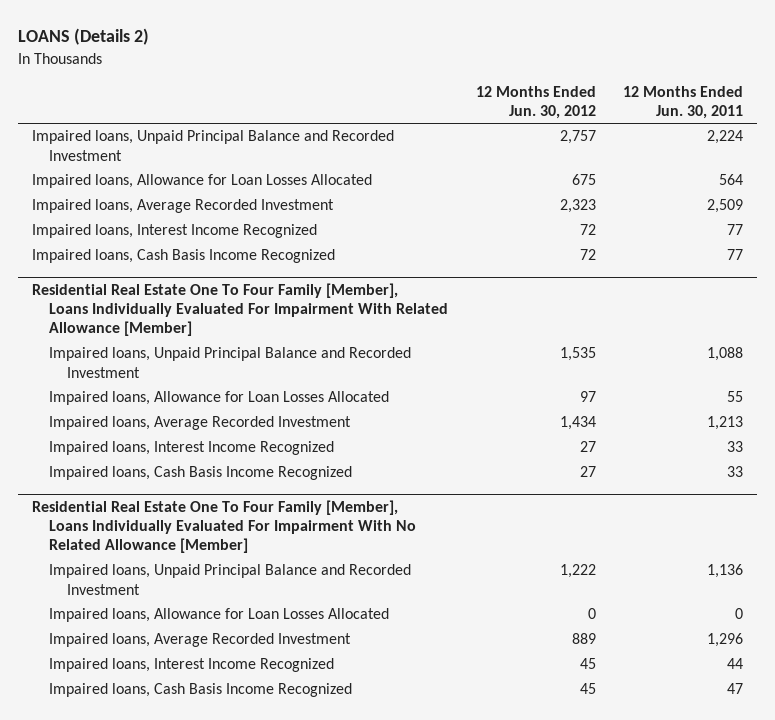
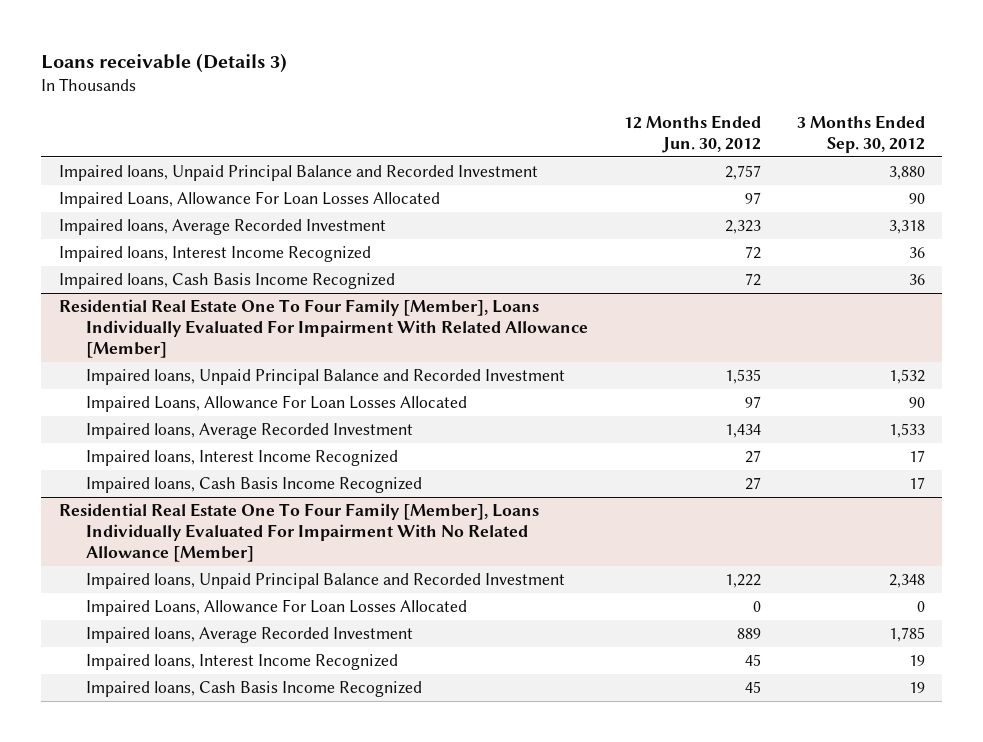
[17,28,149,46] LOANS (Details 2) -> [41,52,288,73] Loans receivable (Details 3)
[623,85,744,120] 12 Months Ended Jun. 30, 2011 -> none
none -> [796,114,925,153] 3 Months Ended Sep. 30, 2012
[31,174,372,189] Impaired loans, Allowance for Loan Losses Allocated -> [58,191,440,209] Impaired Loans, Allowance For Loan Losses Allocated
[571,174,596,186] 675 -> [744,192,761,205] 97
[49,391,390,406] Impaired loans, Allowance for Loan Losses Allocated -> [86,395,468,413] Impaired Loans, Allowance For Loan Losses Allocated
[49,608,390,623] Impaired loans, Allowance for Loan Losses Allocated -> [86,599,468,617] Impaired Loans, Allowance For Loan Losses Allocated

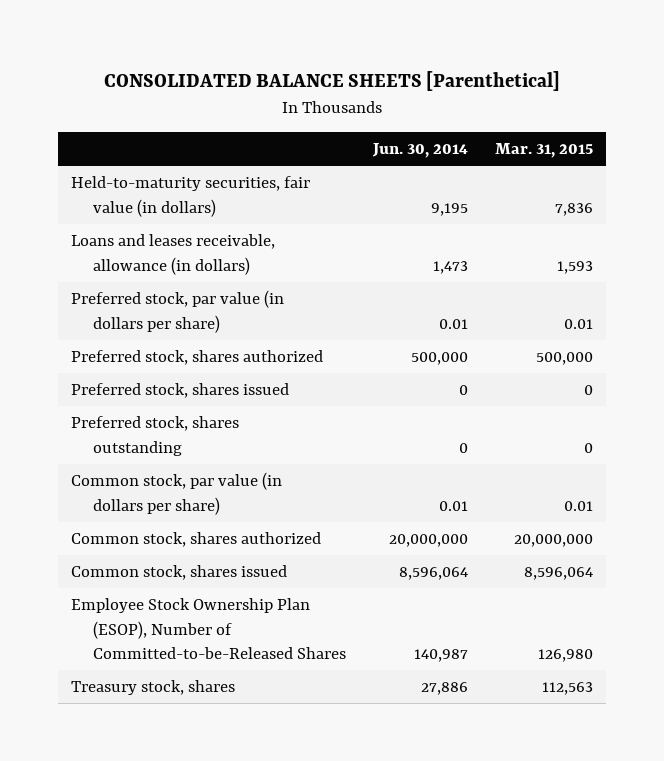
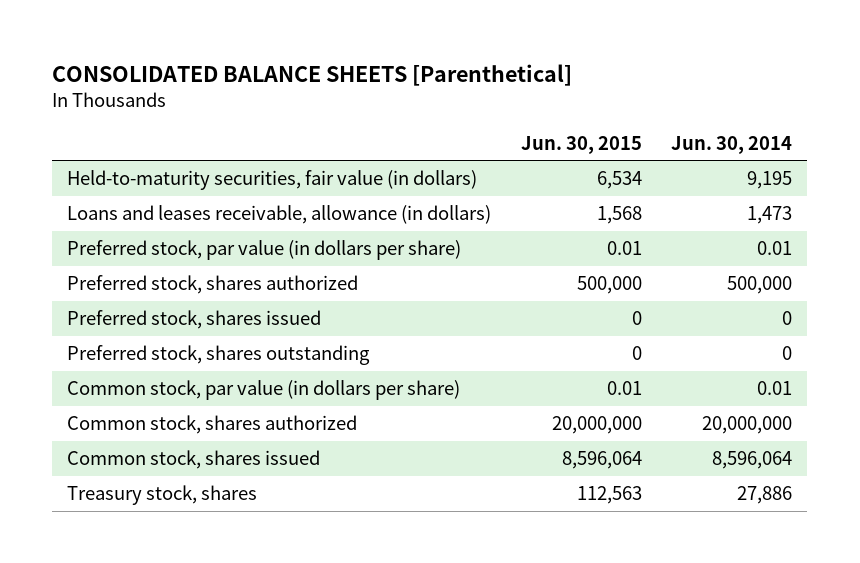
[494,143,593,159] Mar. 31, 2015 -> none
none -> [520,135,642,154] Jun. 30, 2015
[70,598,347,660] Employee Stock Ownership Plan (ESOP), Number of Committed-to-be-Released Shares -> none

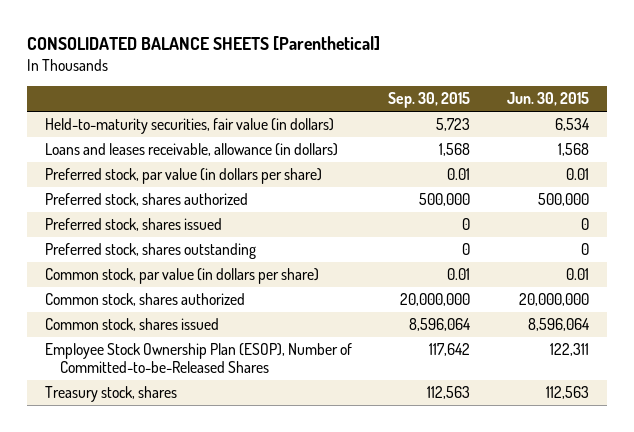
[671,135,793,154] Jun. 30, 2014 -> none
none -> [388,92,471,109] Sep. 30, 2015
none -> [44,343,352,373] Employee Stock Ownership Plan (ESOP), Number of Committed-to-be-Released Shares

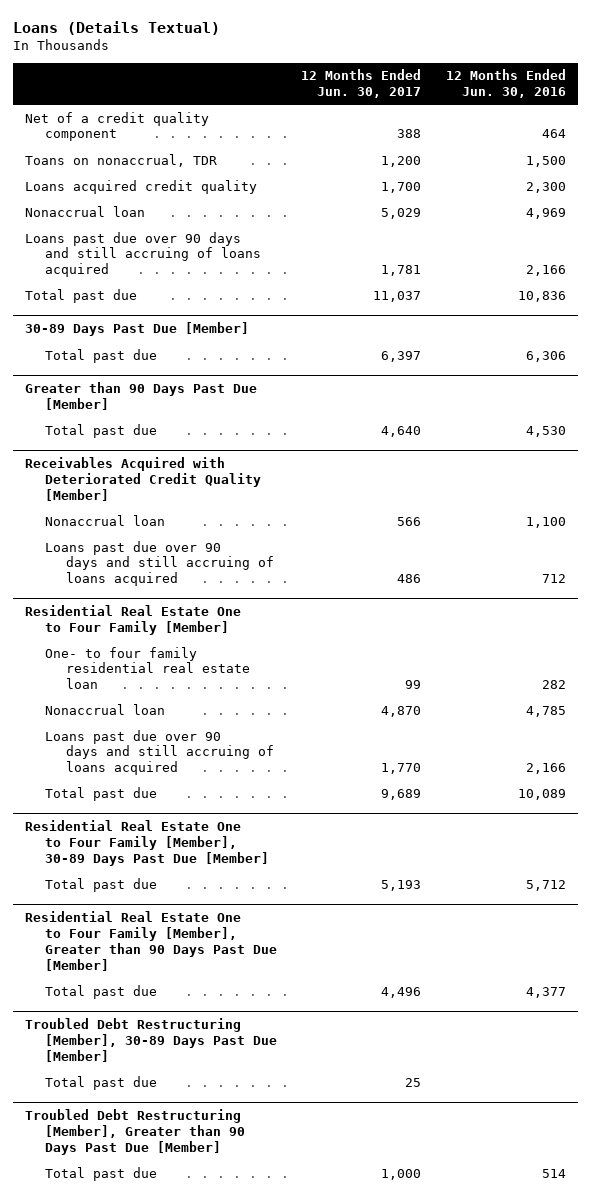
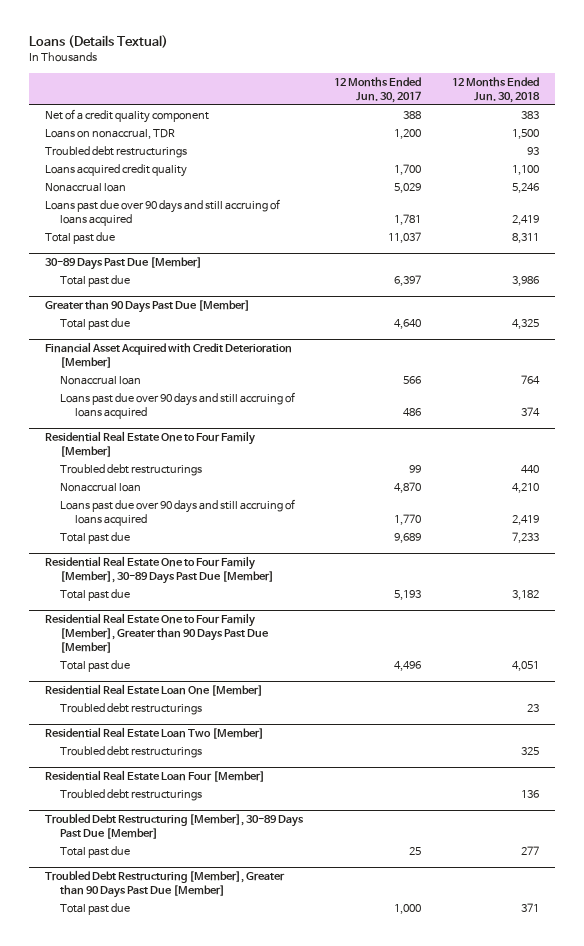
[445,69,566,99] 12 Months Ended Jun. 30, 2016 -> none
none -> [452,76,541,103] 12 Months Ended Jun. 30, 2018
[24,153,217,167] Toans on nonaccrual, TDR -> [44,128,175,139] Loans on nonaccrual, TDR
none -> [44,145,187,158] Troubled debt restructurings
[24,457,262,502] Receivables Acquired with Deteriorated Credit Quality [Member] -> none
none -> [44,341,292,369] Financial Asset Acquired with Credit Deterioration [Member]
[45,646,250,690] One- to four family residential real estate loan -> none
none -> [59,463,202,476] Troubled debt restructurings
none -> [44,683,263,696] Residential Real Estate Loan One [Member]
none -> [59,702,202,715] Troubled debt restructurings
none -> [44,726,264,739] Residential Real Estate Loan Two [Member]
none -> [59,745,202,758] Troubled debt restructurings
none -> [44,769,265,782] Residential Real Estate Loan Four [Member]
none -> [59,788,202,801] Troubled debt restructurings

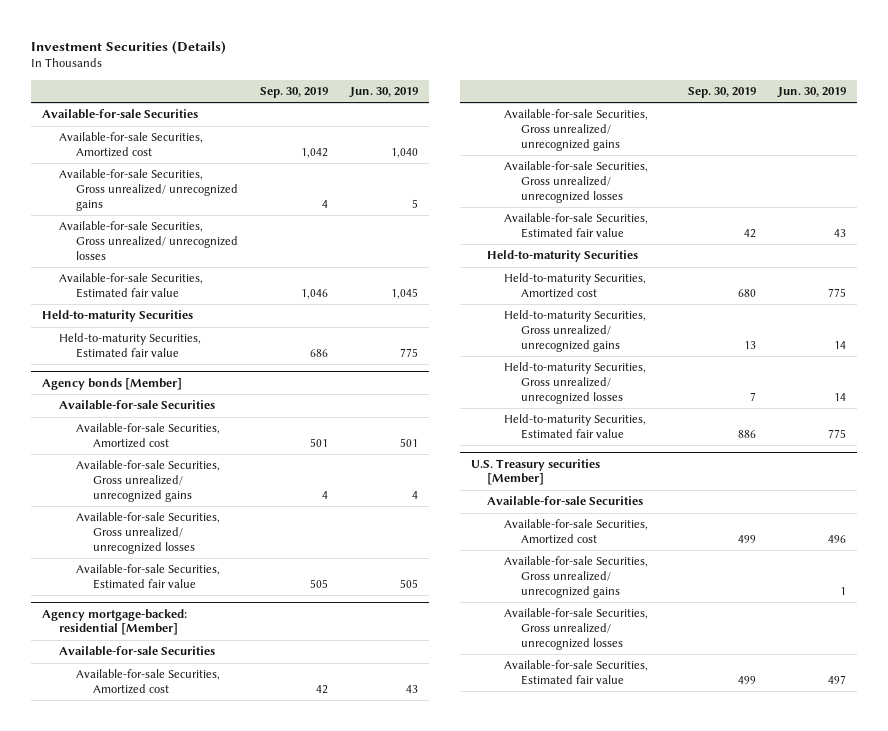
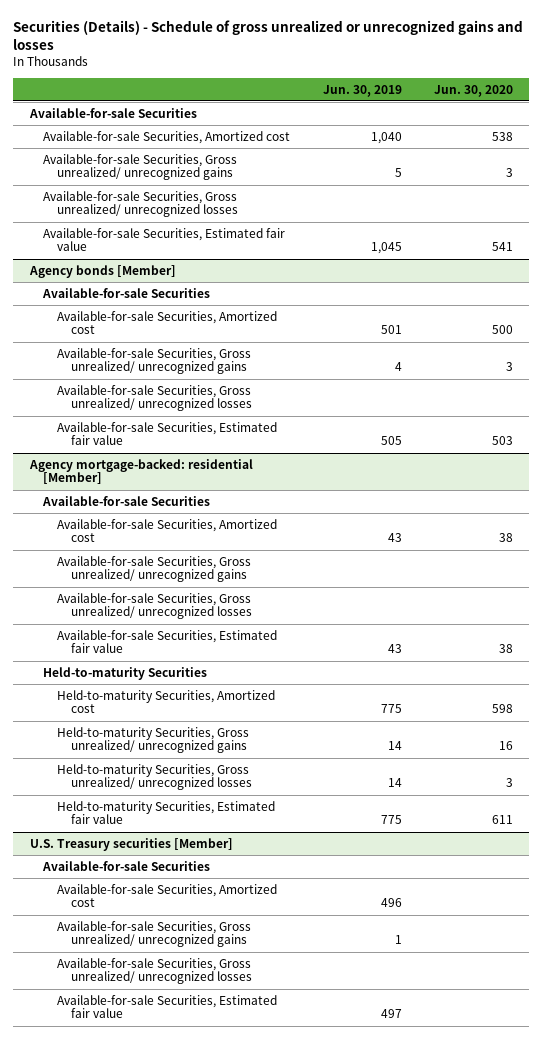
[31,40,227,54] Investment Securities (Details) -> [13,19,524,51] Securities (Details) - Schedule of gross unrealized or unrecognized gains and losses
[259,87,328,99] Sep. 30, 2019 -> none
none -> [434,84,514,97] Jun. 30, 2020
[42,310,194,323] Held-to-maturity Securities -> none
[59,333,202,359] Held-to-maturity Securities, Estimated fair value -> none

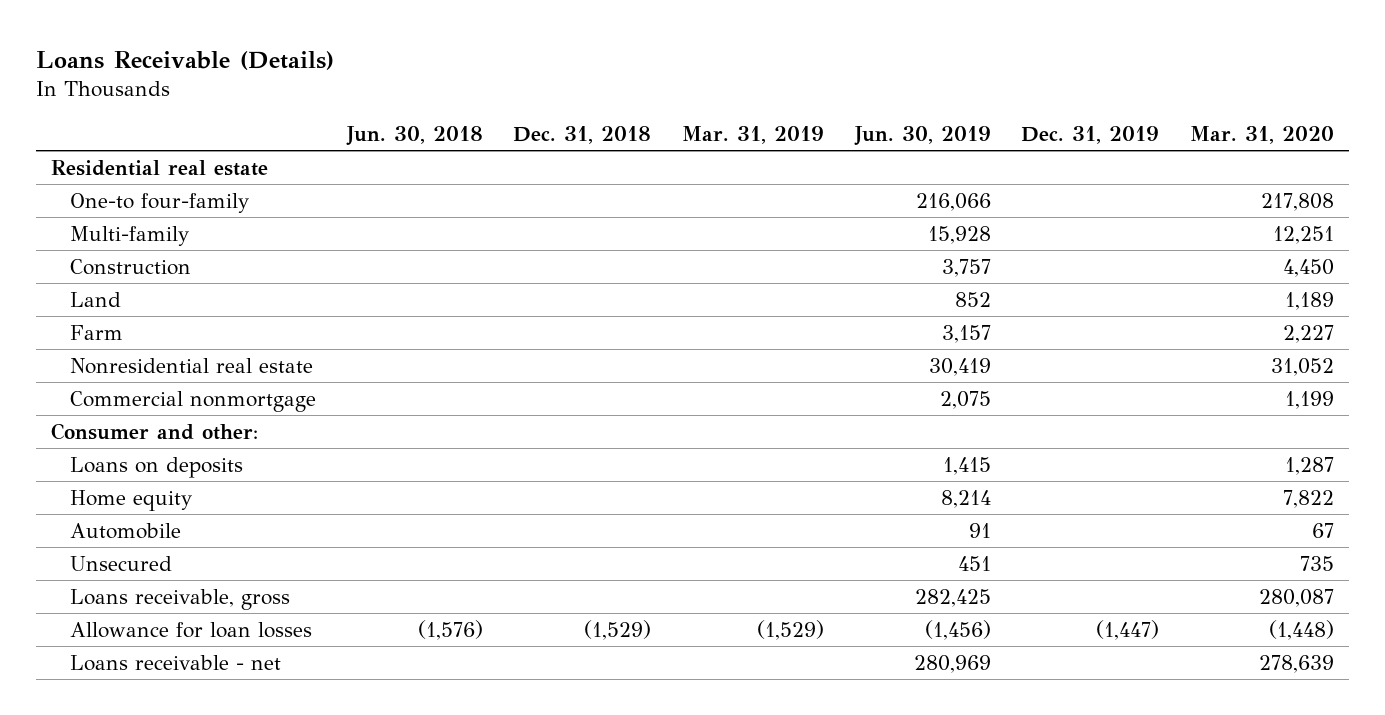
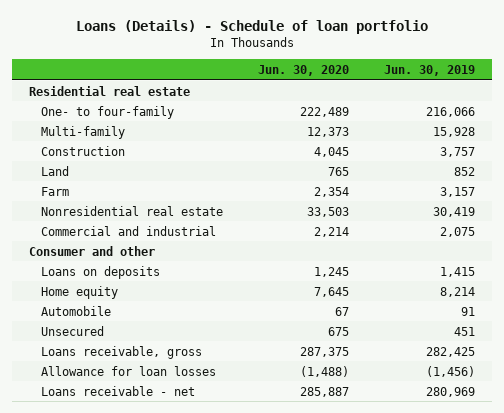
[35,51,334,71] Loans Receivable (Details) -> [75,19,428,34] Loans (Details) - Schedule of loan portfolio
[345,125,483,146] Jun. 30, 2018 -> none
[513,125,652,144] Dec. 31, 2018 -> none
[681,125,824,144] Mar. 31, 2019 -> none
[1021,125,1160,144] Dec. 31, 2019 -> none
[1189,125,1334,144] Mar. 31, 2020 -> none
none -> [257,65,349,77] Jun. 30, 2020
[69,192,249,213] One-to four-family -> [41,105,175,119] One- to four-family
[69,390,316,412] Commercial nonmortgage -> [41,225,217,236] Commercial and industrial
[51,422,259,440] Consumer and other: -> [28,245,155,256] Consumer and other

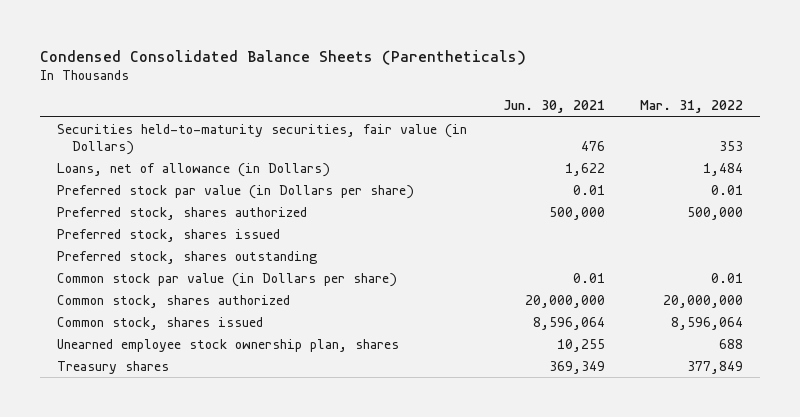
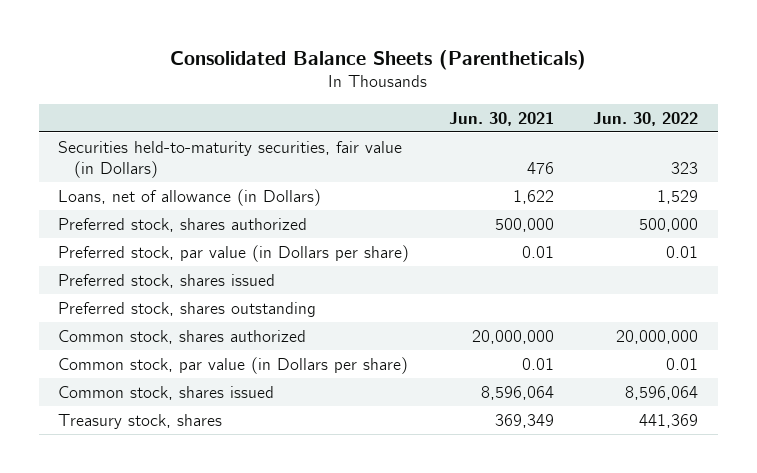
[39,49,526,65] Condensed Consolidated Balance Sheets (Parentheticals) -> [170,49,587,70] Consolidated Balance Sheets (Parentheticals)
[639,100,743,114] Mar. 31, 2022 -> none
none -> [593,111,699,126] Jun. 30, 2022
[57,185,415,200] Preferred stock par value (in Dollars per share) -> none
none -> [58,244,410,262] Preferred stock, par value (in Dollars per share)
[57,273,398,288] Common stock par value (in Dollars per share) -> none
none -> [58,356,409,374] Common stock, par value (in Dollars per share)
[57,339,400,353] Unearned employee stock ownership plan, shares -> none
[57,361,170,375] Treasury shares -> [58,413,223,429] Treasury stock, shares

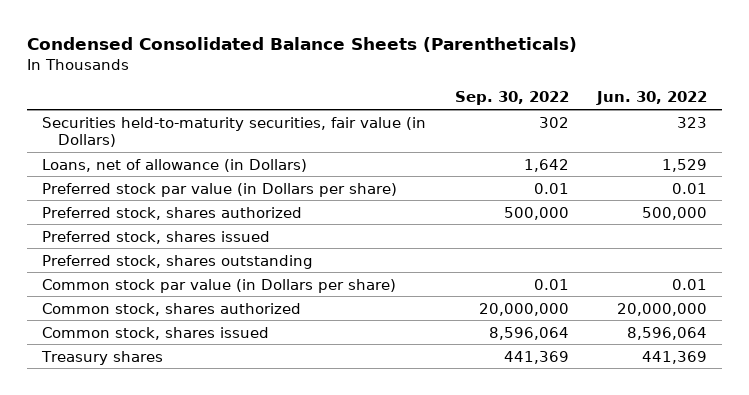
[170,49,587,70] Consolidated Balance Sheets (Parentheticals) -> [27,37,578,53] Condensed Consolidated Balance Sheets (Parentheticals)
[448,111,554,126] Jun. 30, 2021 -> none
none -> [454,91,569,106] Sep. 30, 2022
none -> [41,182,397,197] Preferred stock par value (in Dollars per share)
[58,244,410,262] Preferred stock, par value (in Dollars per share) -> none
none -> [41,278,396,293] Common stock par value (in Dollars per share)
[58,356,409,374] Common stock, par value (in Dollars per share) -> none
[58,413,223,429] Treasury stock, shares -> [40,350,163,365] Treasury shares

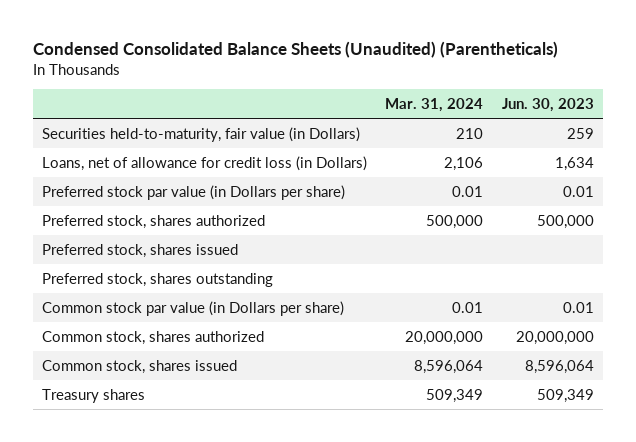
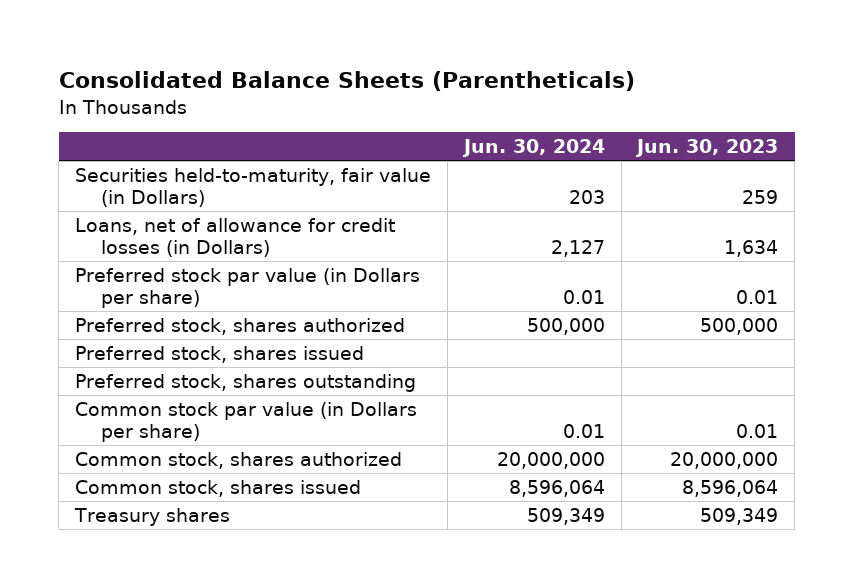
[32,41,558,59] Condensed Consolidated Balance Sheets (Unaudited) (Parentheticals) -> [58,71,635,92] Consolidated Balance Sheets (Parentheticals)
[385,98,484,113] Mar. 31, 2024 -> none
none -> [461,139,605,158] Jun. 30, 2024
[41,155,367,171] Loans, net of allowance for credit loss (in Dollars) -> [75,217,396,258] Loans, net of allowance for credit losses (in Dollars)

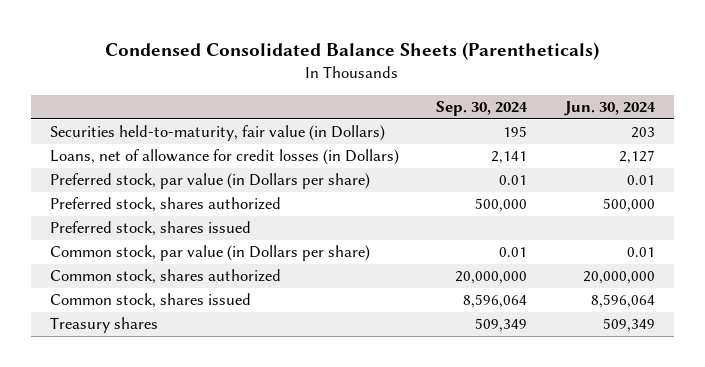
[58,71,635,92] Consolidated Balance Sheets (Parentheticals) -> [105,42,600,61] Condensed Consolidated Balance Sheets (Parentheticals)
[635,139,779,158] Jun. 30, 2023 -> none
none -> [436,101,529,117] Sep. 30, 2024
[75,267,421,309] Preferred stock par value (in Dollars per share) -> [49,173,370,190] Preferred stock, par value (in Dollars per share)
[75,373,417,392] Preferred stock, shares outstanding -> none
[75,401,418,443] Common stock par value (in Dollars per share) -> [49,245,370,262] Common stock, par value (in Dollars per share)

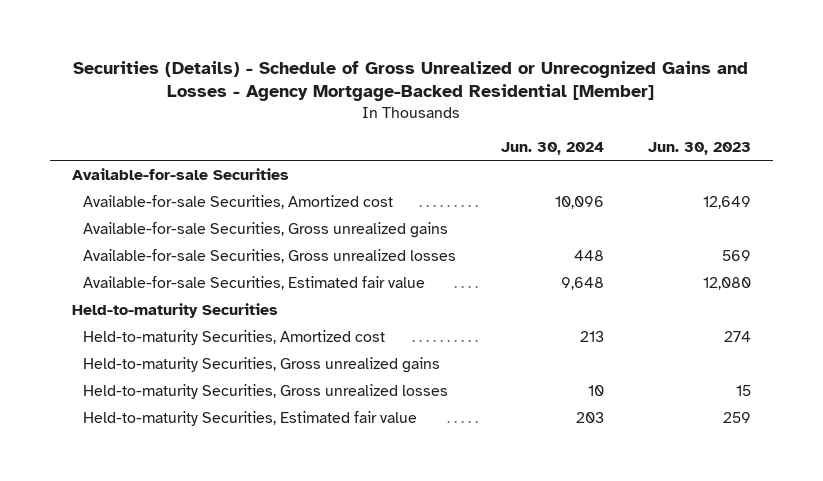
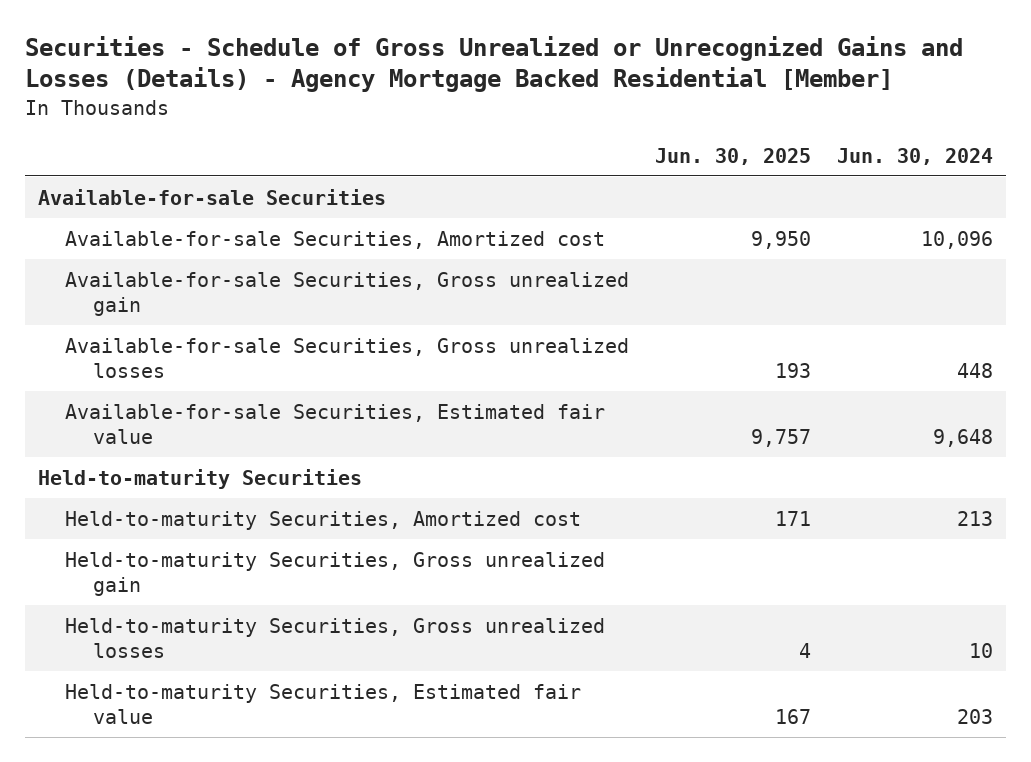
[73,60,749,102] Securities (Details) - Schedule of Gross Unrealized or Unrecognized Gains and Losses - Agency Mortgage-Backed Residential [Member] -> [24,35,963,93] Securities - Schedule of Gross Unrealized or Unrecognized Gains and Losses (Details) - Agency Mortgage Backed Residential [Member]
[647,141,751,155] Jun. 30, 2023 -> none
none -> [655,147,812,165] Jun. 30, 2025
[83,221,449,238] Available-for-sale Securities, Gross unrealized gains -> [65,271,630,316] Available-for-sale Securities, Gross unrealized gain
[83,356,441,373] Held-to-maturity Securities, Gross unrealized gains -> [65,551,606,596] Held-to-maturity Securities, Gross unrealized gain

